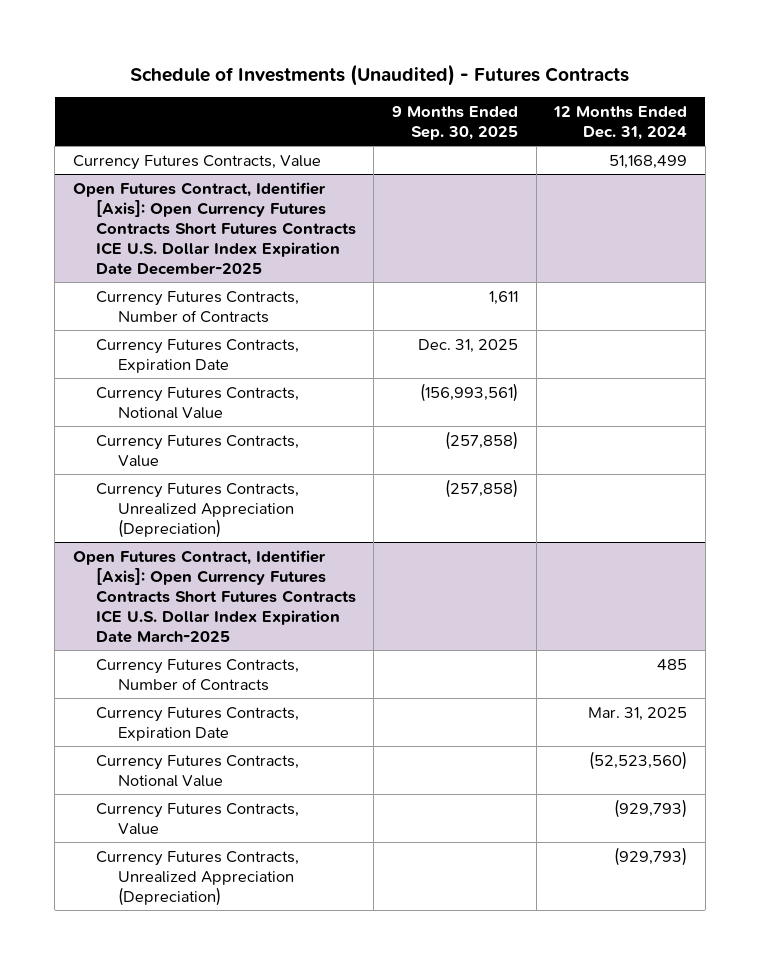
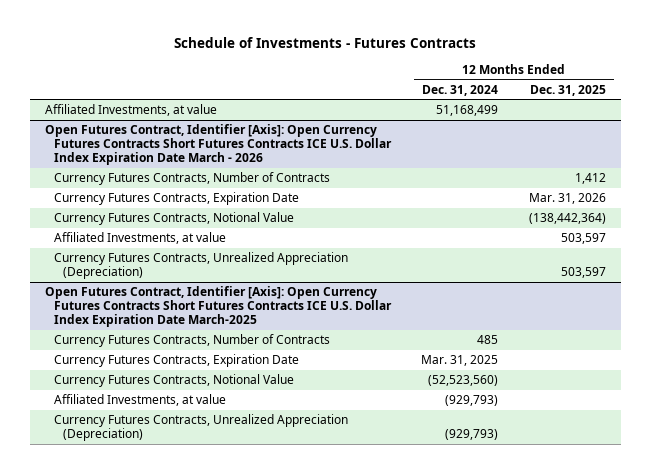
[130,63,630,86] Schedule of Investments (Unaudited) - Futures Contracts -> [174,37,477,49] Schedule of Investments - Futures Contracts
[391,105,518,140] 9 Months Ended Sep. 30, 2025 -> none
none -> [530,84,607,96] Dec. 31, 2025
[73,181,356,275] Open Futures Contract, Identifier [Axis]: Open Currency Futures Contracts Short Futures Contracts ICE U.S. Dollar Index Expiration Date December-2025 -> none
[95,290,299,323] Currency Futures Contracts, Number of Contracts -> none
[95,338,299,373] Currency Futures Contracts, Expiration Date -> none
[95,386,299,419] Currency Futures Contracts, Notional Value -> none
[95,434,299,467] Currency Futures Contracts, Value -> none
[95,482,299,538] Currency Futures Contracts, Unrealized Appreciation (Depreciation) -> none
[73,154,322,170] Currency Futures Contracts, Value -> [44,104,217,117] Affiliated Investments, at value
none -> [44,124,392,166] Open Futures Contract, Identifier [Axis]: Open Currency Futures Contracts Short Futures Contracts ICE U.S. Dollar Index Expiration Date March - 2026
none -> [53,172,330,186] Currency Futures Contracts, Number of Contracts
none -> [53,192,299,206] Currency Futures Contracts, Expiration Date
none -> [53,212,294,226] Currency Futures Contracts, Notional Value
none -> [53,232,226,245] Affiliated Investments, at value
none -> [53,252,348,280] Currency Futures Contracts, Unrealized Appreciation (Depreciation)
[95,802,299,835] Currency Futures Contracts, Value -> [53,394,226,407] Affiliated Investments, at value

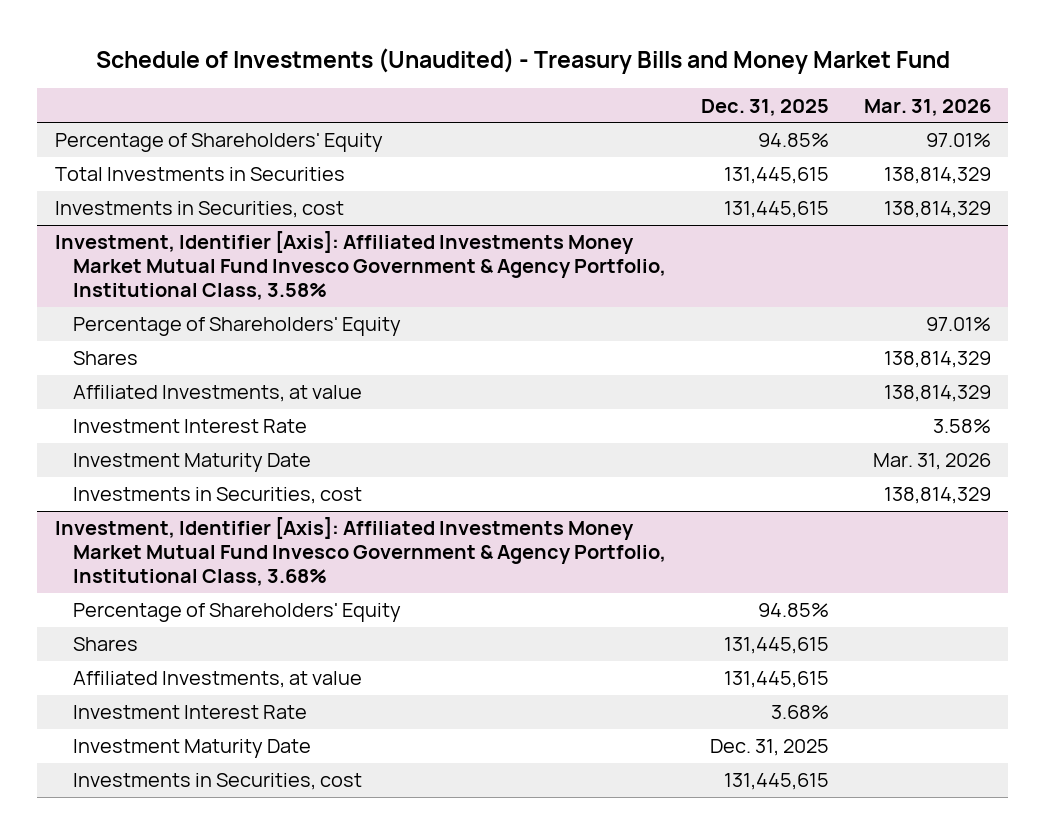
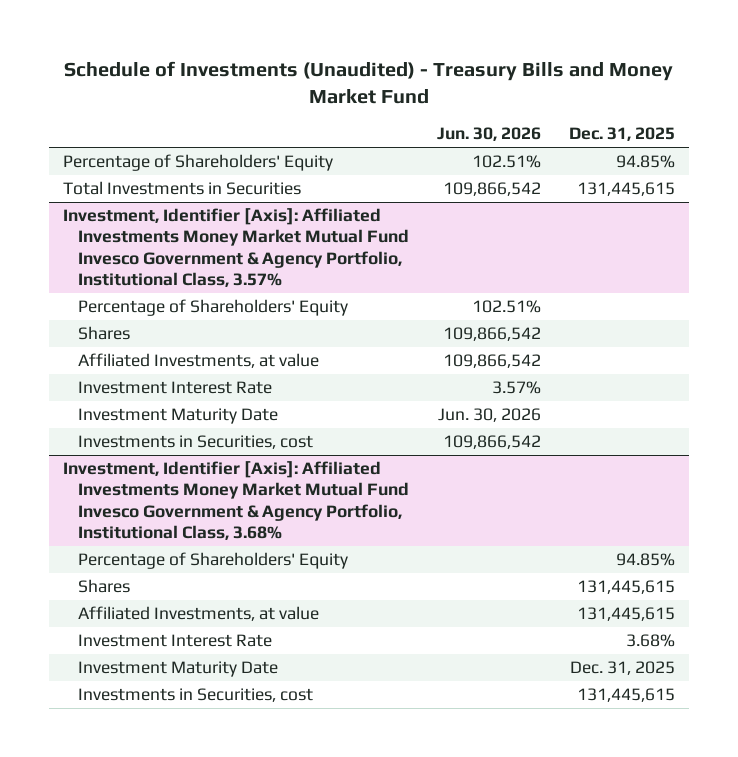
[863,98,991,116] Mar. 31, 2026 -> none
none -> [437,127,542,142] Jun. 30, 2026
[54,201,344,219] Investments in Securities, cost -> none
[54,231,666,301] Investment, Identifier [Axis]: Affiliated Investments Money Market Mutual Fund Invesco Government & Agency Portfolio, Institutional Class, 3.58% -> none
[72,317,401,337] Percentage of Shareholders' Equity -> none
[72,351,138,366] Shares -> none
[72,385,362,403] Affiliated Investments, at value -> none
[72,419,307,434] Investment Interest Rate -> none
[72,453,311,473] Investment Maturity Date -> none
[72,487,362,505] Investments in Securities, cost -> none
none -> [62,208,410,287] Investment, Identifier [Axis]: Affiliated Investments Money Market Mutual Fund Invesco Government & Agency Portfolio, Institutional Class, 3.57%
none -> [78,299,349,317] Percentage of Shareholders' Equity
none -> [78,326,131,341] Shares
none -> [78,353,320,369] Affiliated Investments, at value
none -> [78,381,273,395] Investment Interest Rate
none -> [78,408,279,425] Investment Maturity Date
none -> [78,435,314,450] Investments in Securities, cost

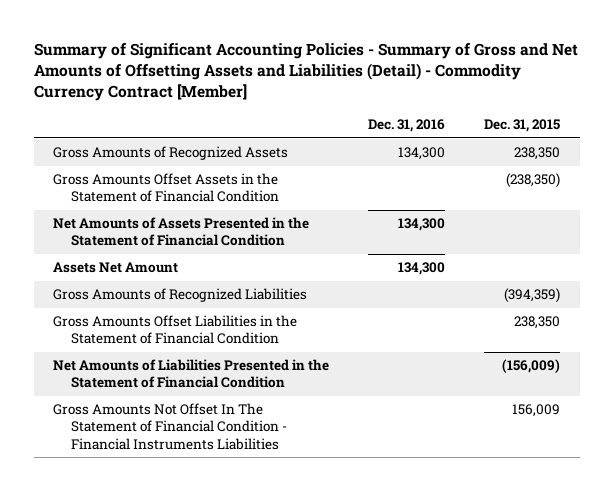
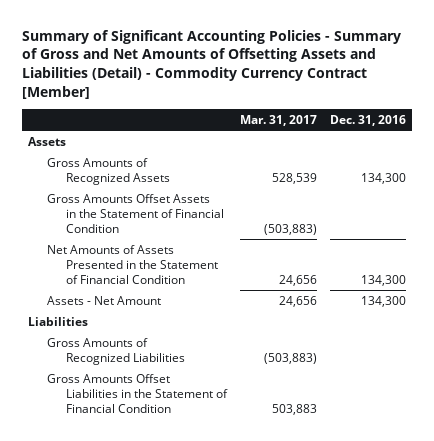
[484,119,561,133] Dec. 31, 2015 -> none
none -> [239,115,317,127] Mar. 31, 2017
none -> [28,136,67,146] Assets
[53,262,179,274] Assets Net Amount -> [47,295,162,305] Assets - Net Amount
none -> [28,316,89,326] Liabilities
[53,359,330,389] Net Amounts of Liabilities Presented in the Statement of Financial Condition -> none
[53,403,288,450] Gross Amounts Not Offset In The Statement of Financial Condition - Financial Instruments Liabilities -> none

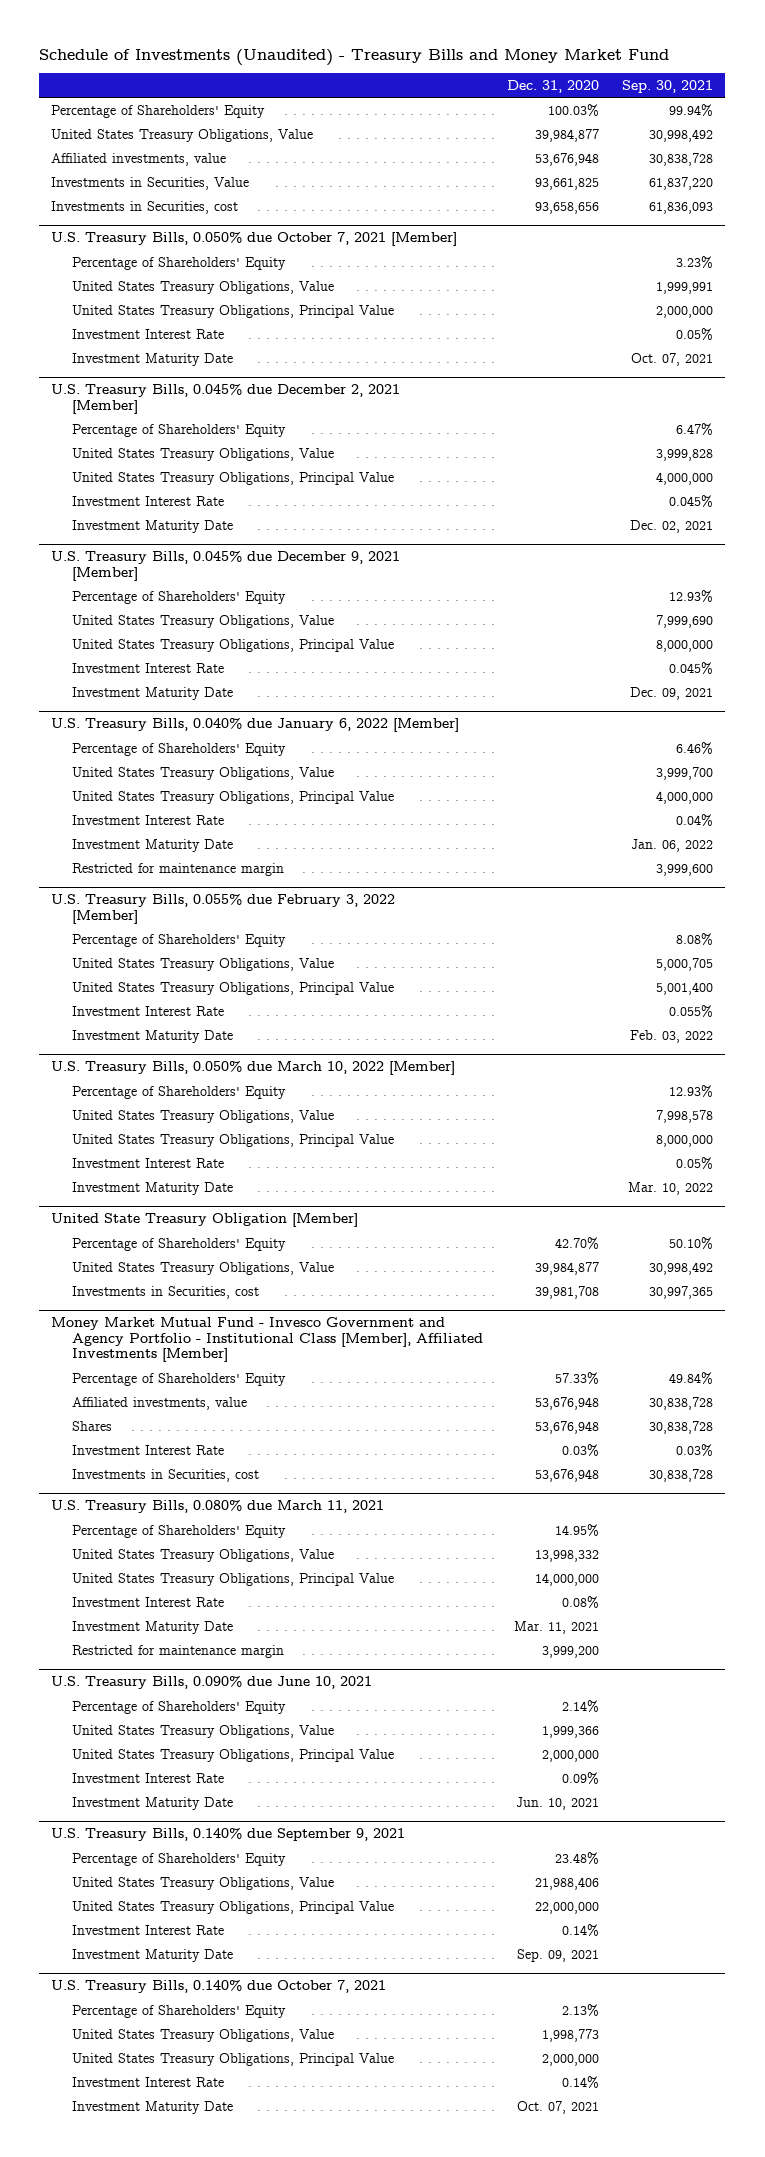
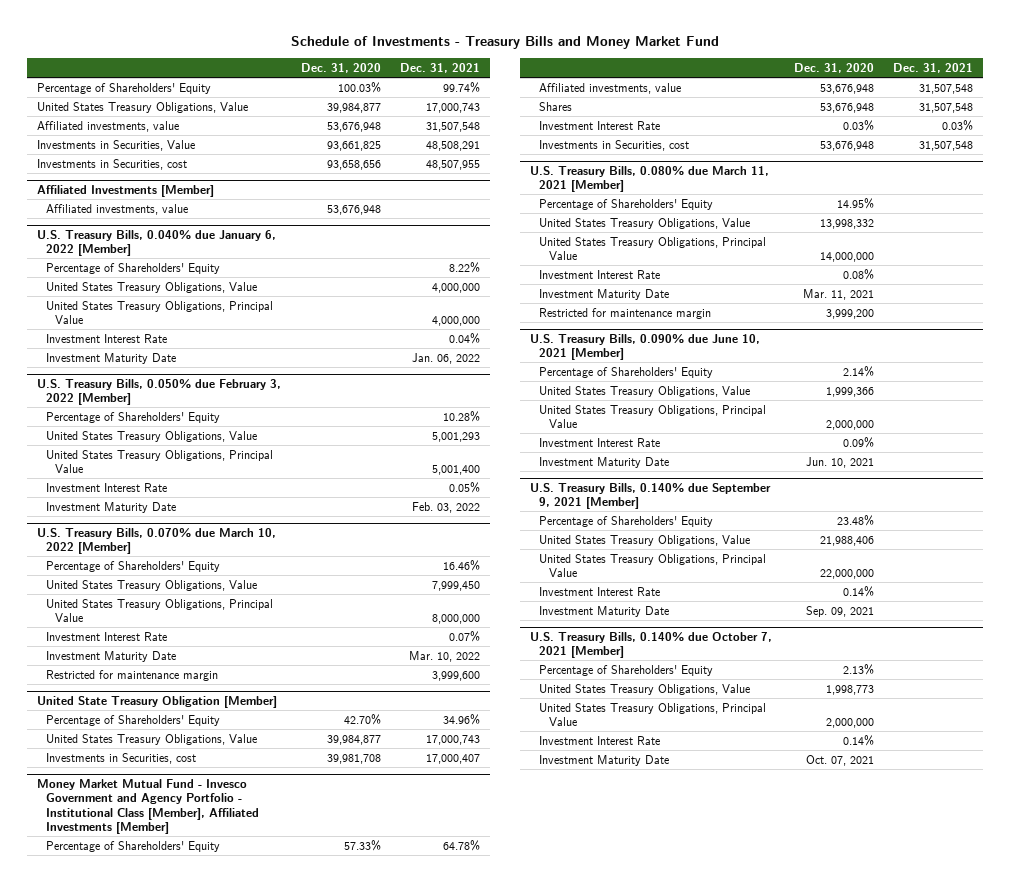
[39,48,670,66] Schedule of Investments (Unaudited) - Treasury Bills and Money Market Fund -> [291,36,720,50] Schedule of Investments - Treasury Bills and Money Market Fund
[622,79,714,93] Sep. 30, 2021 -> none
none -> [400,63,481,74] Dec. 31, 2021
[51,232,458,247] U.S. Treasury Bills, 0.050% due October 7, 2021 [Member] -> none
[72,256,287,270] Percentage of Shareholders' Equity -> none
[72,280,335,294] United States Treasury Obligations, Value -> none
[72,304,395,318] United States Treasury Obligations, Principal Value -> none
[72,328,225,339] Investment Interest Rate -> none
[72,352,234,366] Investment Maturity Date -> none
[51,384,401,414] U.S. Treasury Bills, 0.045% due December 2, 2021 [Member] -> none
[72,423,287,437] Percentage of Shareholders' Equity -> none
[72,447,335,461] United States Treasury Obligations, Value -> none
[72,471,395,485] United States Treasury Obligations, Principal Value -> none
[72,495,225,506] Investment Interest Rate -> none
[72,519,234,533] Investment Maturity Date -> none
[51,551,401,581] U.S. Treasury Bills, 0.045% due December 9, 2021 [Member] -> none
[72,590,287,604] Percentage of Shareholders' Equity -> none
[72,614,335,628] United States Treasury Obligations, Value -> none
[72,638,395,652] United States Treasury Obligations, Principal Value -> none
[72,662,225,673] Investment Interest Rate -> none
[72,686,234,700] Investment Maturity Date -> none
none -> [37,184,215,197] Affiliated Investments [Member]
none -> [46,203,189,215] Affiliated investments, value
[72,862,285,876] Restricted for maintenance margin -> none
[51,894,396,924] U.S. Treasury Bills, 0.055% due February 3, 2022 [Member] -> none
[72,933,287,947] Percentage of Shareholders' Equity -> none
[72,957,335,971] United States Treasury Obligations, Value -> none
[72,981,395,995] United States Treasury Obligations, Principal Value -> none
[72,1005,225,1016] Investment Interest Rate -> none
[72,1029,234,1043] Investment Maturity Date -> none
[51,1061,456,1076] U.S. Treasury Bills, 0.050% due March 10, 2022 [Member] -> none
[72,1085,287,1099] Percentage of Shareholders' Equity -> none
[72,1109,335,1123] United States Treasury Obligations, Value -> none
[72,1133,395,1147] United States Treasury Obligations, Principal Value -> none
[72,1157,225,1168] Investment Interest Rate -> none
[72,1181,234,1195] Investment Maturity Date -> none
none -> [37,378,282,406] U.S. Treasury Bills, 0.050% due February 3, 2022 [Member]
none -> [46,411,221,423] Percentage of Shareholders' Equity
none -> [46,430,258,442] United States Treasury Obligations, Value
none -> [46,449,274,474] United States Treasury Obligations, Principal Value
none -> [46,482,168,492] Investment Interest Rate
none -> [46,501,177,513] Investment Maturity Date
none -> [37,527,277,555] U.S. Treasury Bills, 0.070% due March 10, 2022 [Member]
none -> [46,560,221,572] Percentage of Shareholders' Equity
none -> [46,579,258,591] United States Treasury Obligations, Value
none -> [46,598,274,623] United States Treasury Obligations, Principal Value
none -> [46,631,168,641] Investment Interest Rate
none -> [46,650,177,662] Investment Maturity Date
none -> [46,669,219,681] Restricted for maintenance margin
[51,1500,385,1514] U.S. Treasury Bills, 0.080% due March 11, 2021 -> [530,165,770,193] U.S. Treasury Bills, 0.080% due March 11, 2021 [Member]
[51,1676,373,1690] U.S. Treasury Bills, 0.090% due June 10, 2021 -> [530,333,761,361] U.S. Treasury Bills, 0.090% due June 10, 2021 [Member]
[51,1828,406,1842] U.S. Treasury Bills, 0.140% due September 9, 2021 -> [530,482,772,510] U.S. Treasury Bills, 0.140% due September 9, 2021 [Member]
[51,1980,387,1994] U.S. Treasury Bills, 0.140% due October 7, 2021 -> [530,631,773,659] U.S. Treasury Bills, 0.140% due October 7, 2021 [Member]

